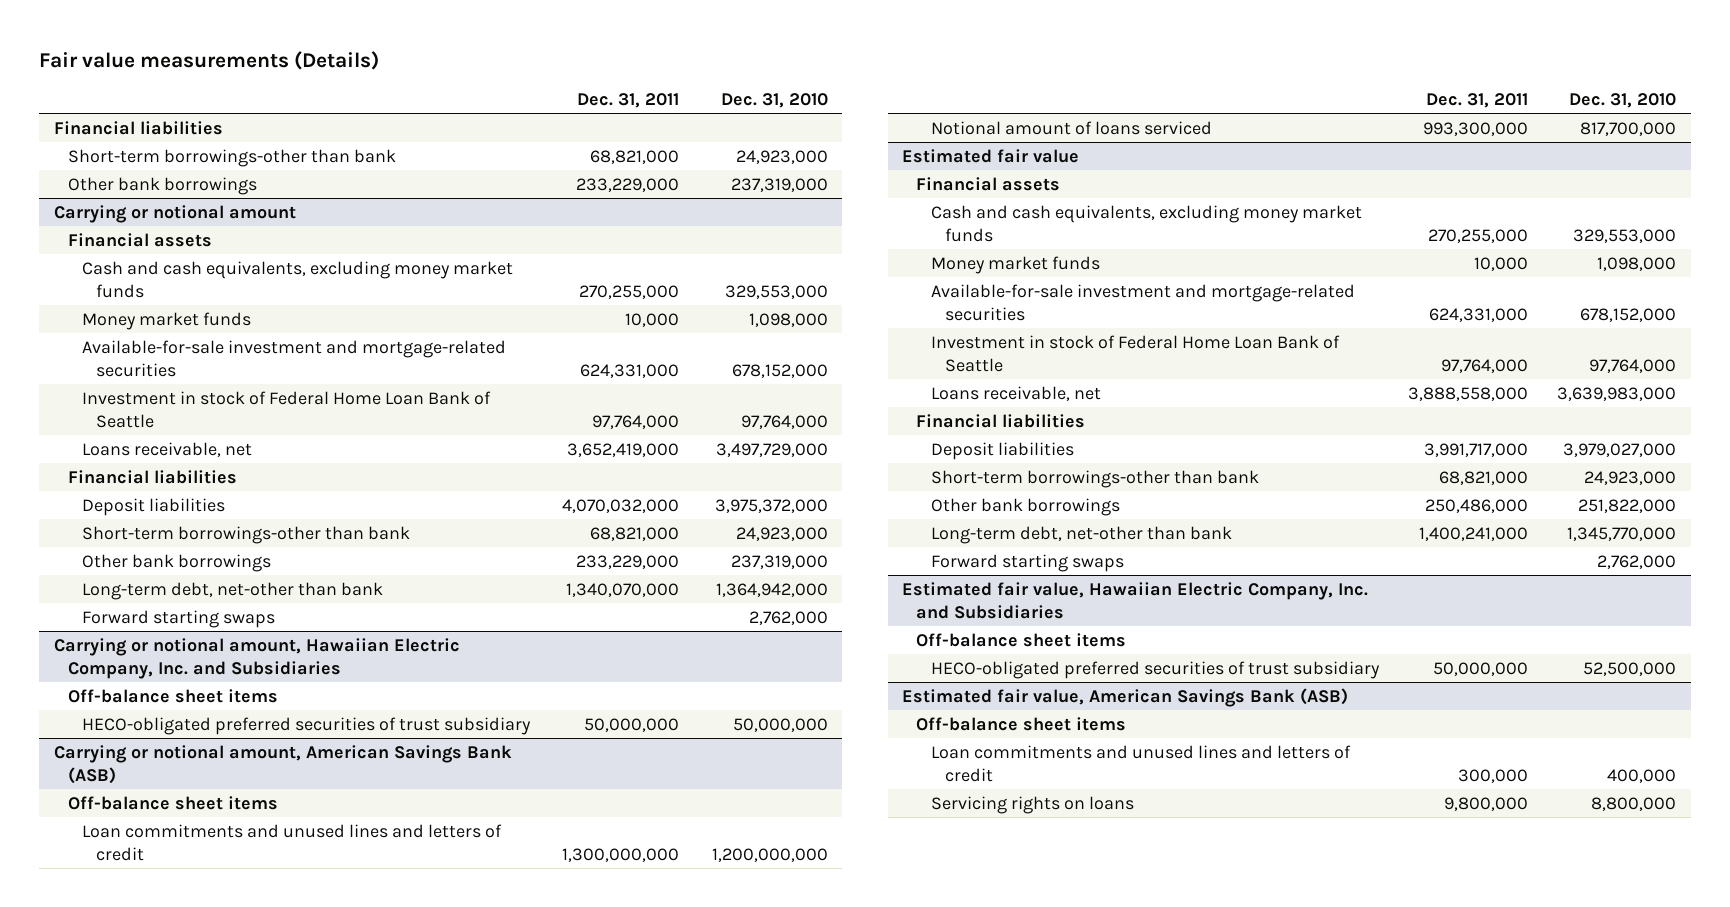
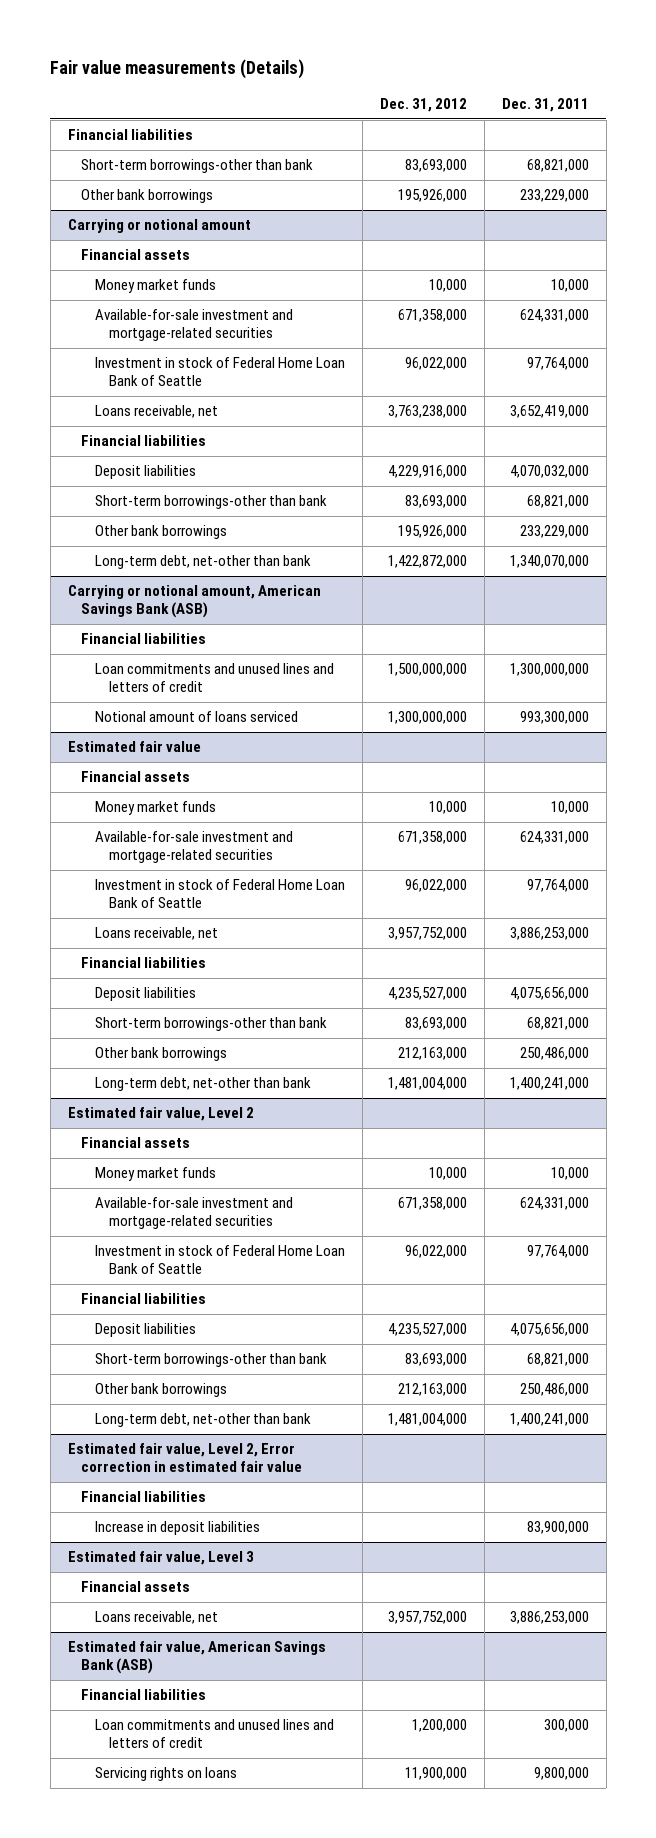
[720,93,828,109] Dec. 31, 2010 -> none
none -> [380,98,468,113] Dec. 31, 2012
[82,260,514,298] Cash and cash equivalents, excluding money market funds -> none
[82,609,276,628] Forward starting swaps -> none
[53,637,460,679] Carrying or notional amount, Hawaiian Electric Company, Inc. and Subsidiaries -> none
[67,688,278,703] Off-balance sheet items -> none
[82,716,532,735] HECO-obligated preferred securities of trust subsidiary -> none
[67,795,278,810] Off-balance sheet items -> none
none -> [81,633,207,645] Financial liabilities
[930,204,1362,242] Cash and cash equivalents, excluding money market funds -> none
[1407,386,1528,401] 3,888,558,000 -> [509,927,589,941] 3,886,253,000
[1423,442,1528,457] 3,991,717,000 -> [509,987,589,1001] 4,075,656,000
[930,553,1124,572] Forward starting swaps -> none
[902,581,1369,619] Estimated fair value, Hawaiian Electric Company, Inc. and Subsidiaries -> none
[916,632,1127,647] Off-balance sheet items -> none
[930,660,1380,679] HECO-obligated preferred securities of trust subsidiary -> none
none -> [67,1107,254,1122] Estimated fair value, Level 2
none -> [81,1137,191,1149] Financial assets
none -> [95,1167,217,1182] Money market funds
none -> [95,1197,294,1230] Available-for-sale investment and mortgage-related securities
none -> [95,1245,346,1275] Investment in stock of Federal Home Loan Bank of Seattle
none -> [81,1293,207,1305] Financial liabilities
none -> [95,1323,197,1338] Deposit liabilities
none -> [95,1353,328,1368] Short-term borrowings-other than bank
none -> [95,1383,228,1398] Other bank borrowings
none -> [95,1413,312,1428] Long-term debt, net-other than bank
none -> [67,1443,303,1473] Estimated fair value, Level 2, Error correction in estimated fair value
none -> [81,1491,207,1503] Financial liabilities
none -> [95,1521,261,1536] Increase in deposit liabilities
none -> [67,1551,254,1566] Estimated fair value, Level 3
none -> [81,1581,191,1593] Financial assets
none -> [95,1611,219,1625] Loans receivable, net
[916,716,1127,731] Off-balance sheet items -> none
none -> [81,1689,207,1701] Financial liabilities

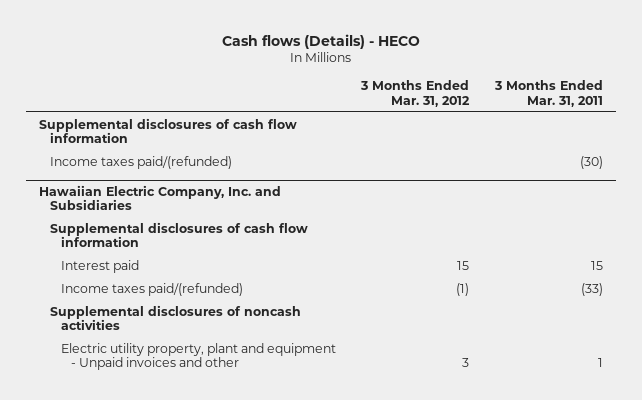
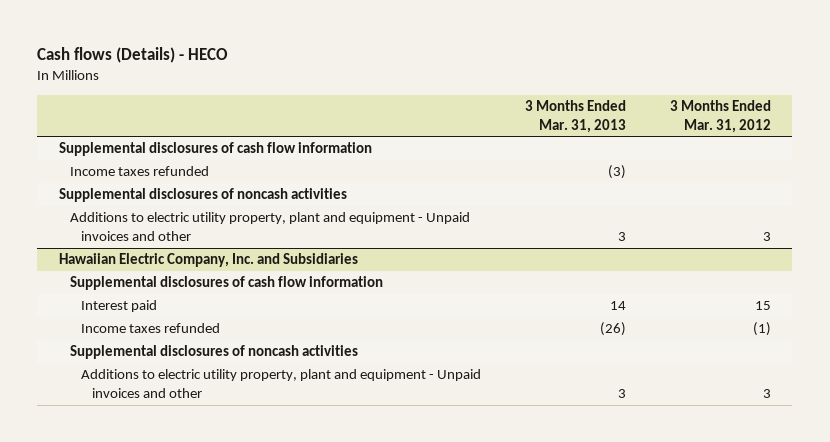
[493,80,603,107] 3 Months Ended Mar. 31, 2011 -> none
none -> [524,99,626,133] 3 Months Ended Mar. 31, 2013
[49,155,232,169] Income taxes paid/(refunded) -> [70,166,210,177] Income taxes refunded
none -> [58,188,347,203] Supplemental disclosures of noncash activities
none -> [70,212,471,242] Additions to electric utility property, plant and equipment - Unpaid invoices and other
[60,282,243,296] Income taxes paid/(refunded) -> [81,323,221,334] Income taxes refunded
[60,342,336,371] Electric utility property, plant and equipment - Unpaid invoices and other -> [81,369,482,399] Additions to electric utility property, plant and equipment - Unpaid invoices and other

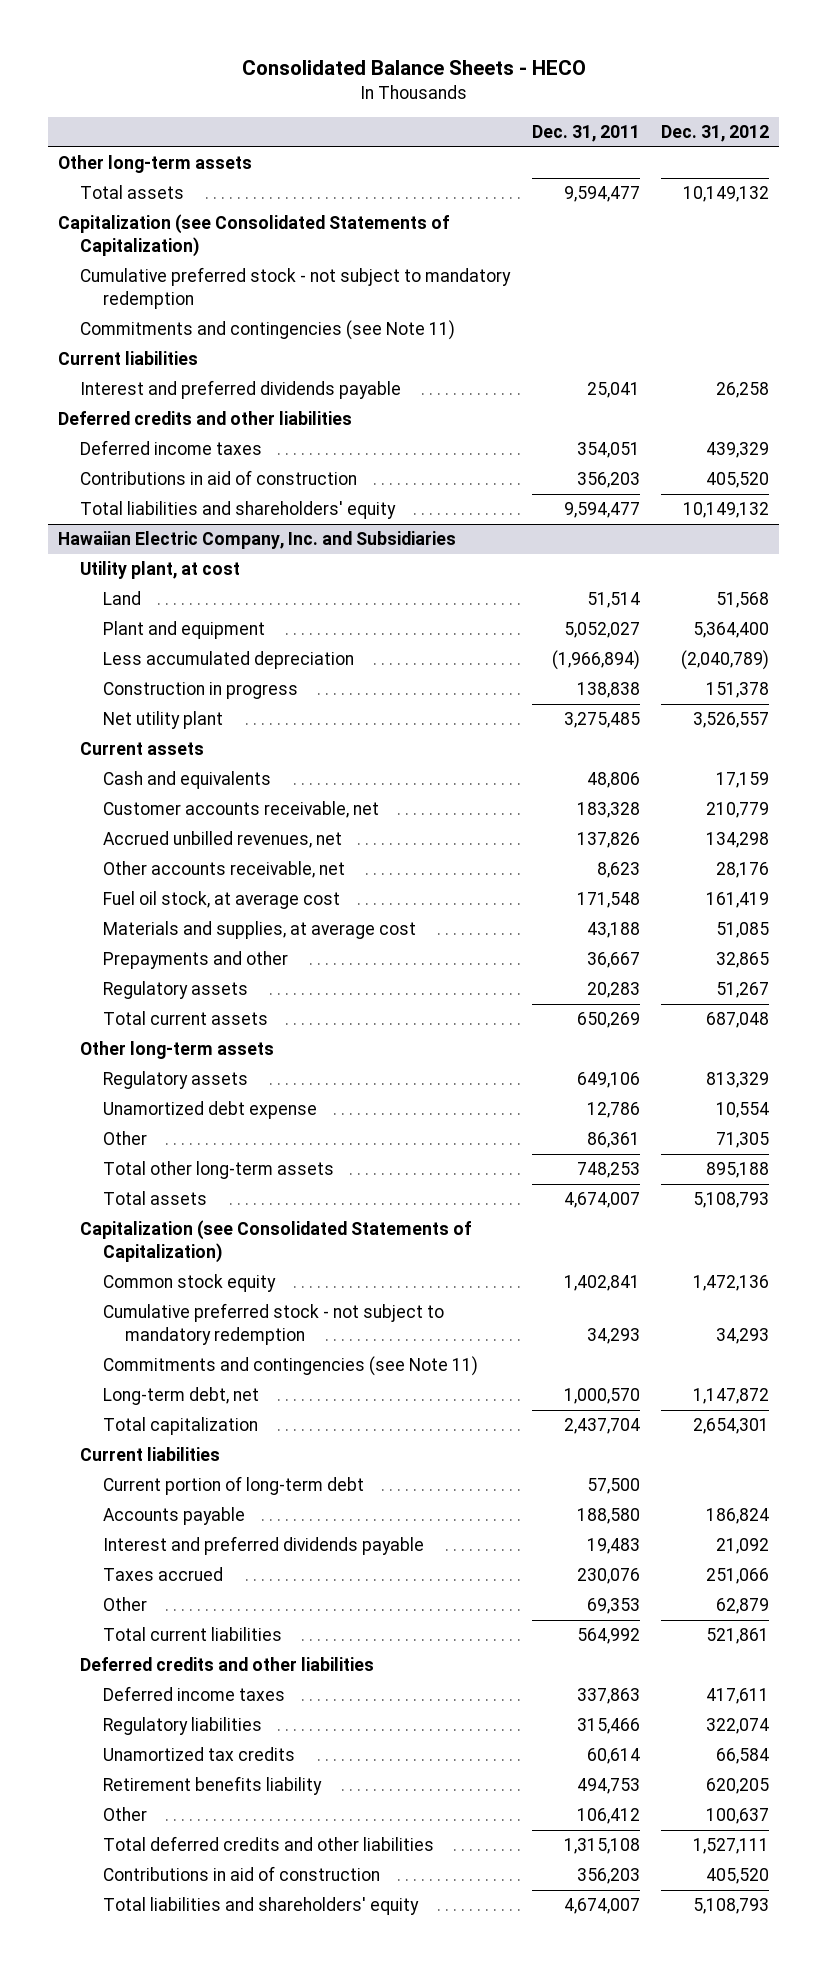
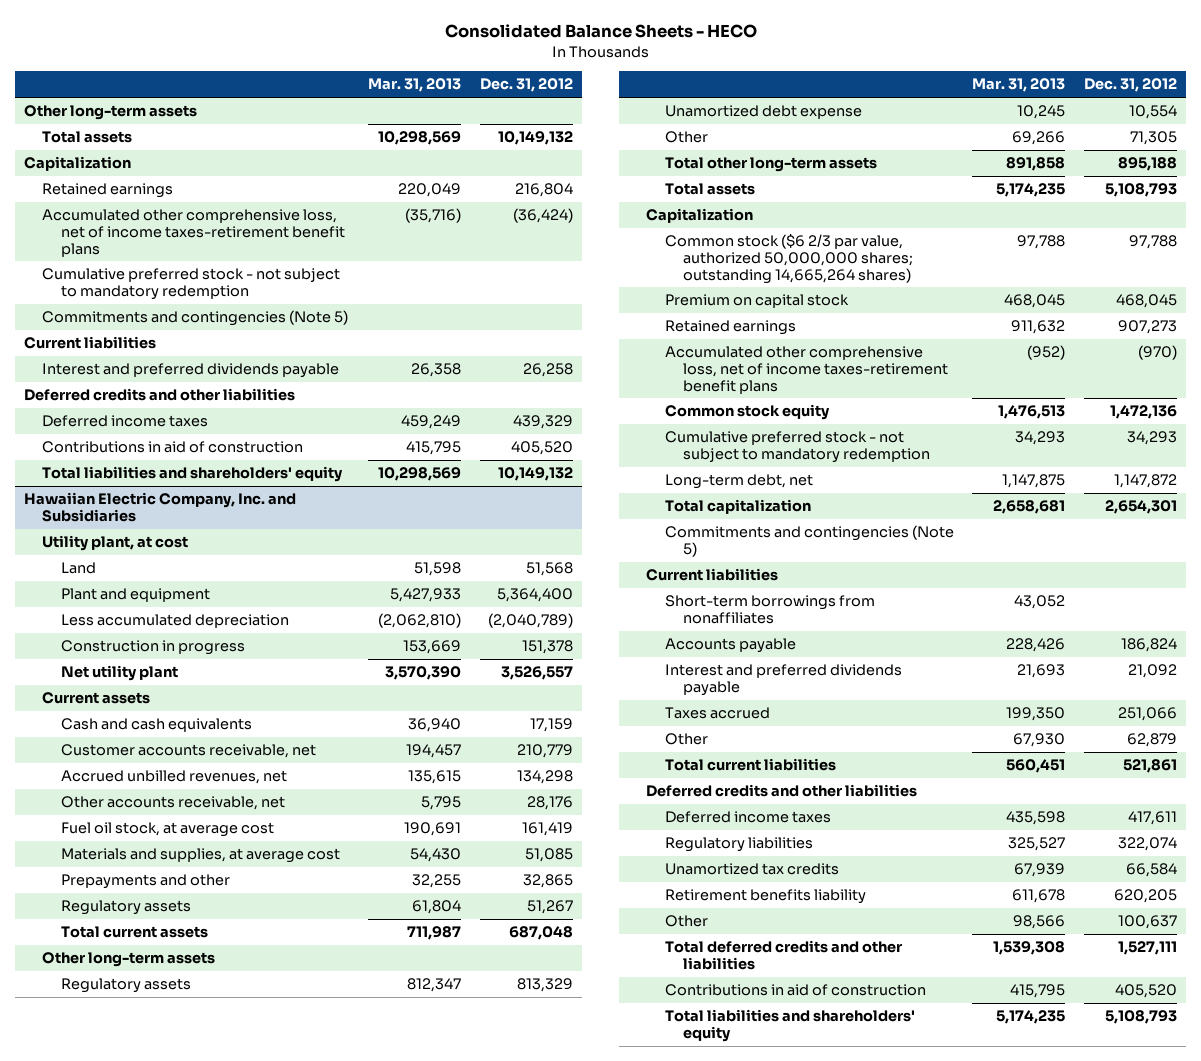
[531,124,640,142] Dec. 31, 2011 -> none
none -> [368,78,462,93] Mar. 31, 2013
[58,214,450,258] Capitalization (see Consolidated Statements of Capitalization) -> [23,156,131,172] Capitalization
none -> [42,183,174,199] Retained earnings
none -> [42,209,345,257] Accumulated other comprehensive loss, net of income taxes-retirement benefit plans
[80,320,456,341] Commitments and contingencies (see Note 11) -> [42,310,349,327] Commitments and contingencies (Note 5)
[102,771,271,790] Cash and equivalents -> [60,718,252,733] Cash and cash equivalents
[80,1220,472,1264] Capitalization (see Consolidated Statements of Capitalization) -> [646,208,754,224] Capitalization
none -> [664,234,913,284] Common stock ($6 2/3 par value, authorized 50,000,000 shares; outstanding 14,665,264 shares)
none -> [664,294,849,309] Premium on capital stock
none -> [664,320,796,336] Retained earnings
none -> [664,346,948,394] Accumulated other comprehensive loss, net of income taxes-retirement benefit plans
[102,1356,478,1377] Commitments and contingencies (see Note 11) -> none
none -> [664,525,954,558] Commitments and contingencies (Note 5)
[102,1476,364,1496] Current portion of long-term debt -> none
none -> [664,595,875,625] Short-term borrowings from nonaffiliates

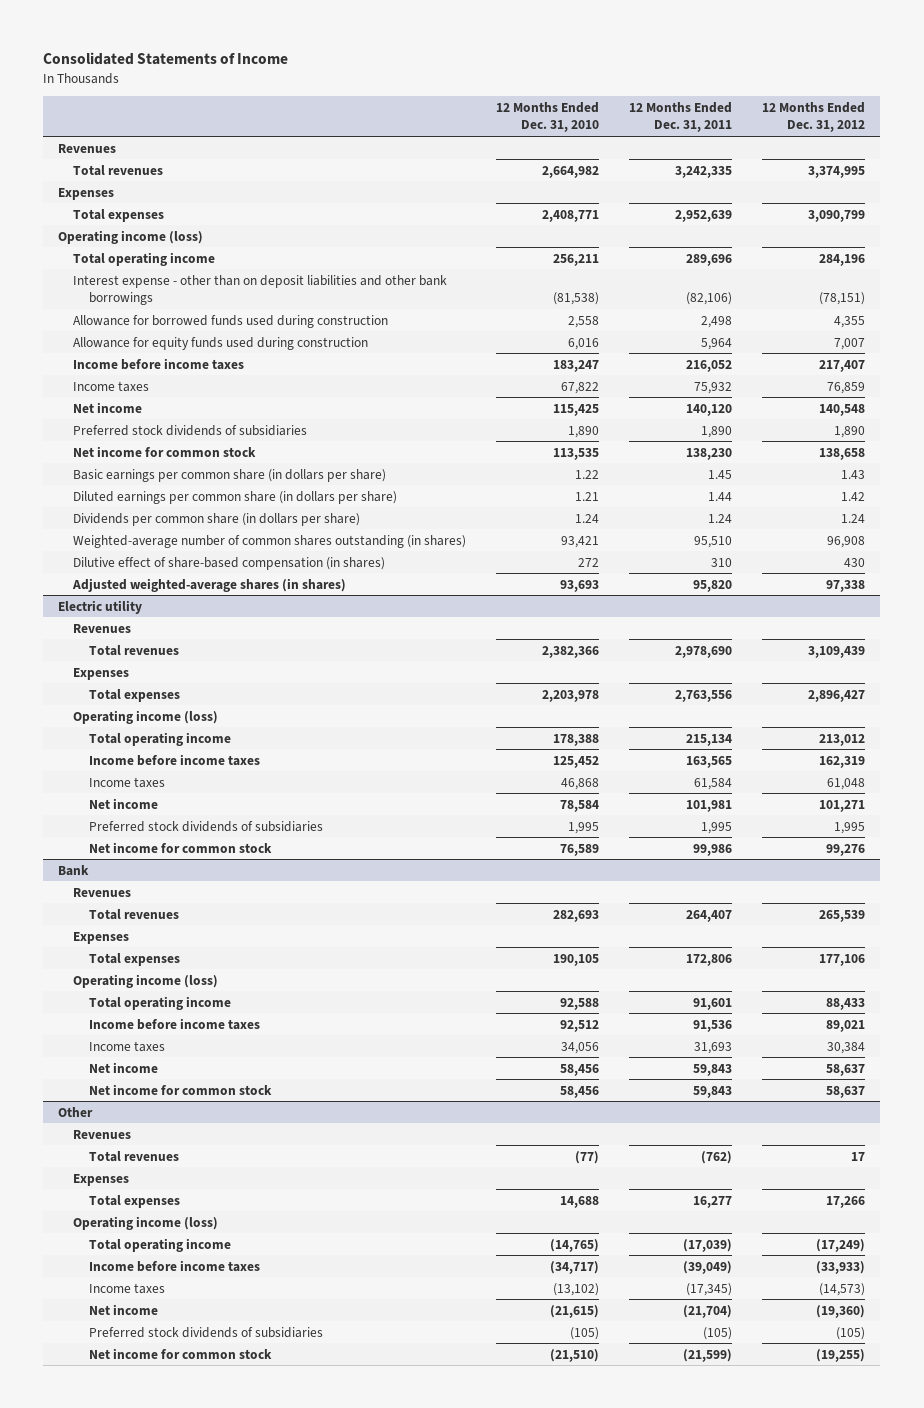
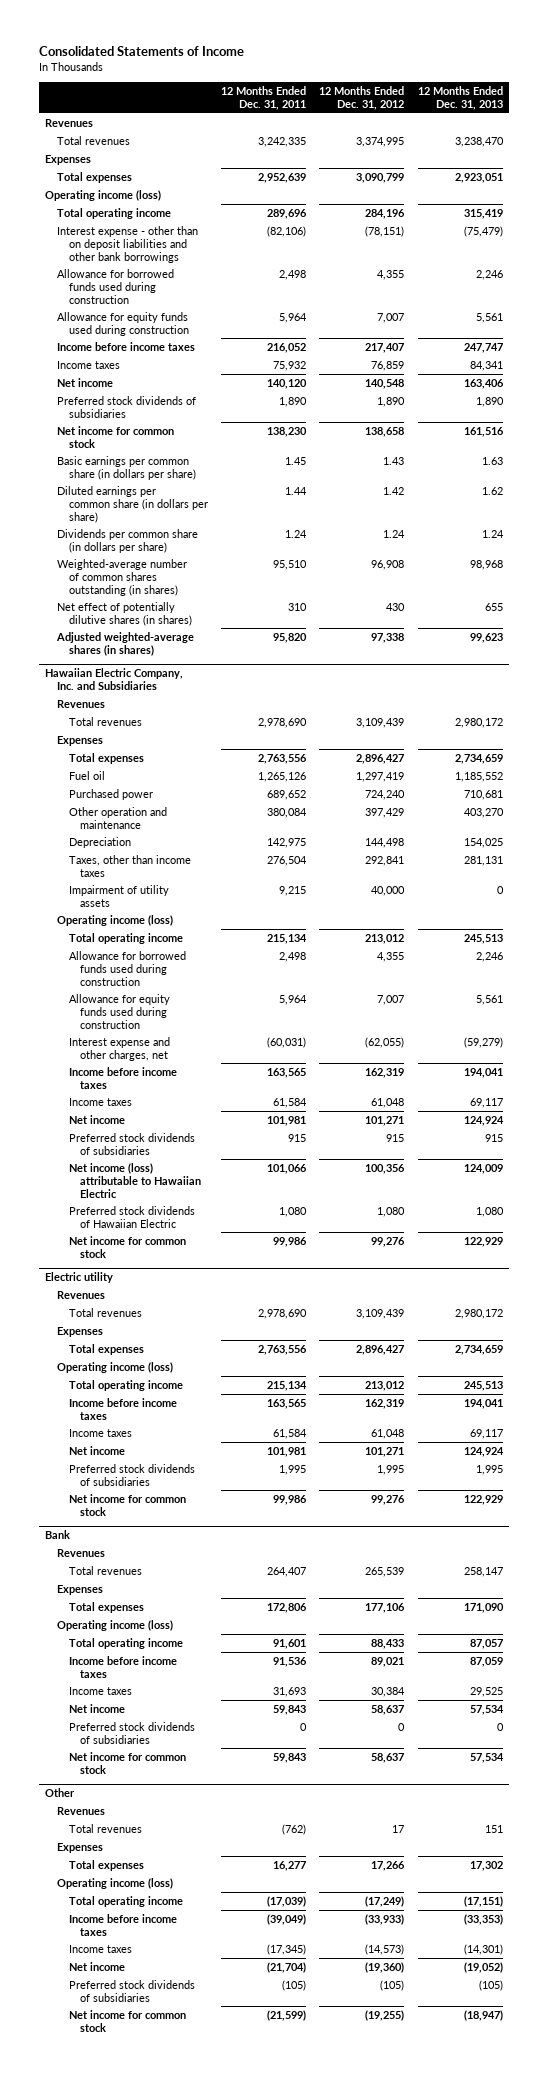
[496,101,600,133] 12 Months Ended Dec. 31, 2010 -> none
none -> [417,86,503,111] 12 Months Ended Dec. 31, 2013
[73,556,386,570] Dilutive effect of share-based compensation (in shares) -> [57,601,192,626] Net effect of potentially dilutive shares (in shares)
none -> [45,668,184,691] Hawaiian Electric Company, Inc. and Subsidiaries
none -> [57,699,106,708] Revenues
none -> [68,716,142,726] Total revenues
none -> [57,735,104,746] Expenses
none -> [68,752,144,764] Total expenses
none -> [68,770,105,780] Fuel oil
none -> [68,788,153,800] Purchased power
none -> [68,806,167,829] Other operation and maintenance
none -> [68,836,131,848] Depreciation
none -> [68,854,191,877] Taxes, other than income taxes
none -> [68,884,169,907] Impairment of utility assets
none -> [57,914,174,926] Operating income (loss)
none -> [68,932,183,944] Total operating income
none -> [68,950,186,986] Allowance for borrowed funds used during construction
none -> [68,993,170,1029] Allowance for equity funds used during construction
none -> [68,1036,170,1061] Interest expense and other charges, net
none -> [68,1066,177,1089] Income before income taxes
none -> [68,1097,132,1106] Income taxes
none -> [68,1114,125,1124] Net income
none -> [68,1132,195,1155] Preferred stock dividends of subsidiaries
none -> [68,1162,202,1198] Net income (loss) attributable to Hawaiian Electric
none -> [68,1205,195,1228] Preferred stock dividends of Hawaiian Electric
none -> [68,1235,186,1258] Net income for common stock
none -> [68,1721,195,1744] Preferred stock dividends of subsidiaries

